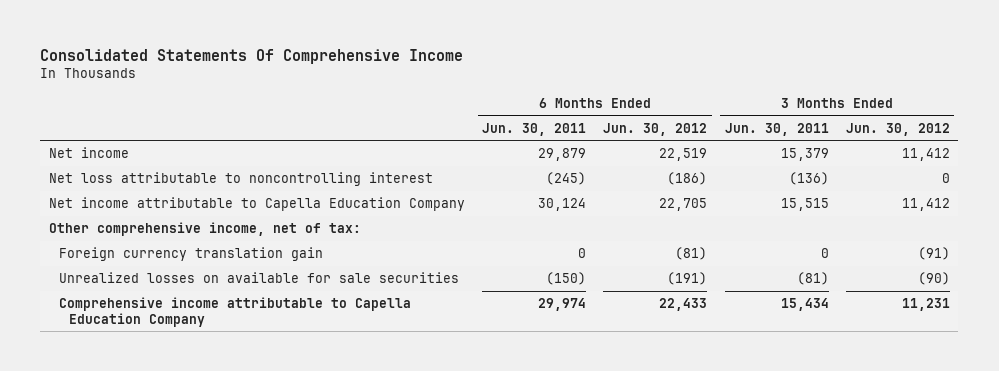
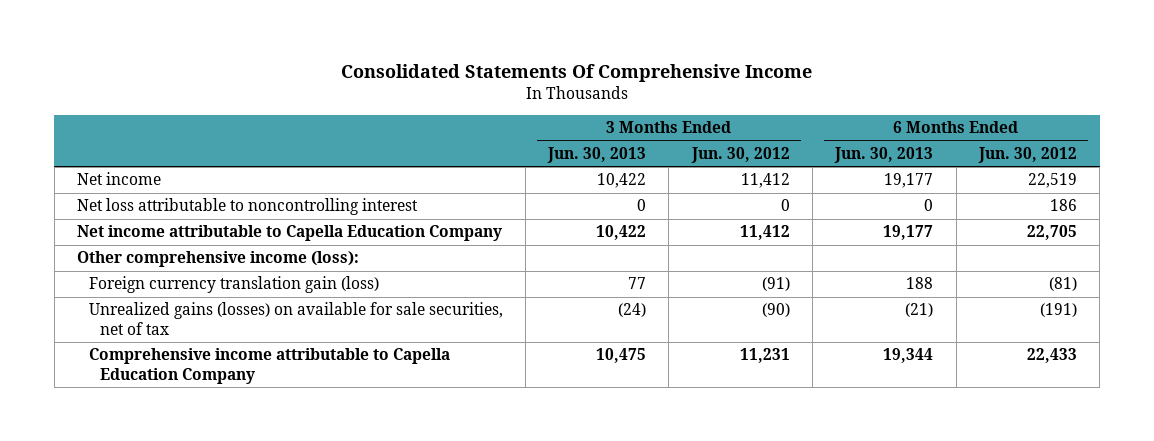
[482,123,587,137] Jun. 30, 2011 -> none
[724,123,829,137] Jun. 30, 2011 -> none
none -> [547,146,647,163] Jun. 30, 2013
none -> [834,146,934,163] Jun. 30, 2013
[667,172,708,186] (186) -> [1049,199,1077,212] 186
[49,222,362,237] Other comprehensive income, net of tax: -> [76,251,359,268] Other comprehensive income (loss):
[59,247,324,262] Foreign currency translation gain -> [88,276,379,294] Foreign currency translation gain (loss)
[59,272,460,284] Unrealized losses on available for sale securities -> [88,302,503,335] Unrealized gains (losses) on available for sale securities, net of tax

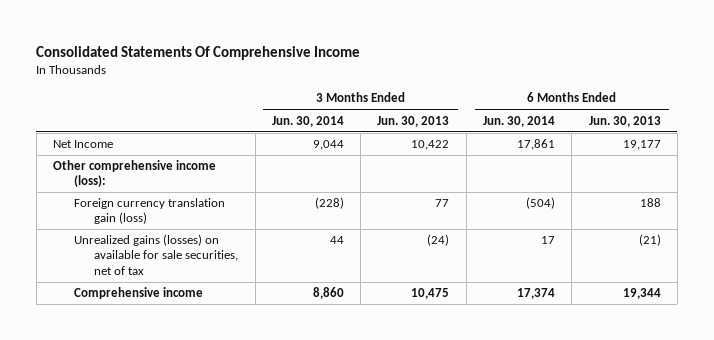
[690,146,790,163] Jun. 30, 2012 -> none
[977,146,1077,163] Jun. 30, 2012 -> none
none -> [271,115,344,127] Jun. 30, 2014
none -> [482,115,555,127] Jun. 30, 2014
[76,172,161,186] Net income -> none
[76,198,418,216] Net loss attributable to noncontrolling interest -> none
[76,225,502,242] Net income attributable to Capella Education Company -> [53,140,114,149] Net Income
[88,348,450,384] Comprehensive income attributable to Capella Education Company -> [73,287,203,300] Comprehensive income

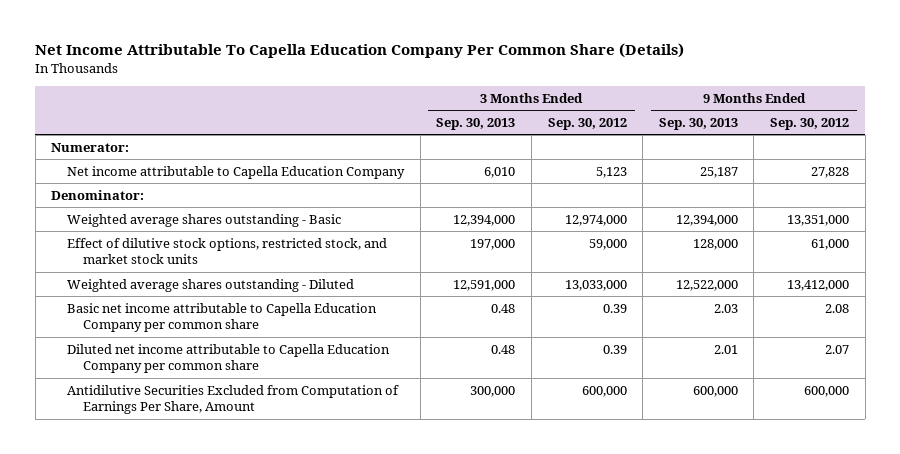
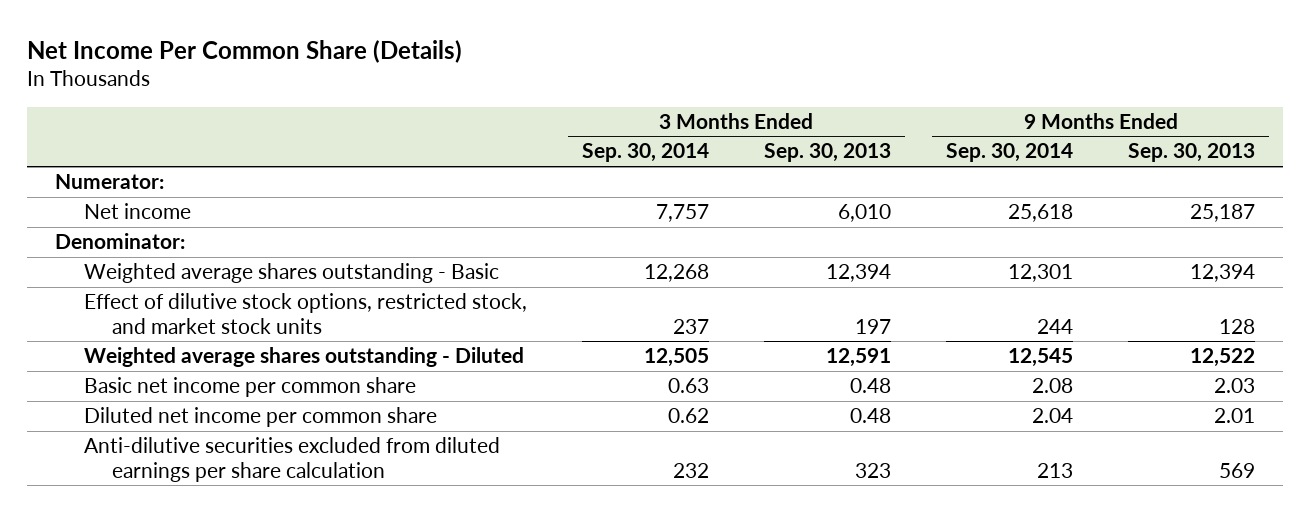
[35,43,685,59] Net Income Attributable To Capella Education Company Per Common Share (Details) -> [27,39,463,63] Net Income Per Common Share (Details)
[547,117,627,130] Sep. 30, 2012 -> none
[769,117,849,130] Sep. 30, 2012 -> none
none -> [581,143,709,163] Sep. 30, 2014
none -> [946,143,1074,163] Sep. 30, 2014
[67,165,406,179] Net income attributable to Capella Education Company -> [83,203,191,220] Net income
[453,214,516,226] 12,394,000 -> [825,264,891,283] 12,394
[675,214,738,226] 12,394,000 -> [1190,264,1256,283] 12,394
[470,238,516,250] 197,000 -> [854,318,891,334] 197
[692,238,738,250] 128,000 -> [1219,318,1256,334] 128
[453,279,516,291] 12,591,000 -> [825,348,891,368] 12,591
[675,279,738,291] 12,522,000 -> [1190,348,1256,368] 12,522
[67,302,378,333] Basic net income attributable to Capella Education Company per common share -> [83,377,416,398] Basic net income per common share
[67,343,391,374] Diluted net income attributable to Capella Education Company per common share -> [83,407,437,428] Diluted net income per common share
[67,384,400,415] Antidilutive Securities Excluded from Computation of Earnings Per Share, Amount -> [83,437,500,482] Anti-dilutive securities excluded from diluted earnings per share calculation
[470,385,516,397] 300,000 -> [854,462,891,478] 323
[692,385,738,397] 600,000 -> [1219,462,1256,478] 569

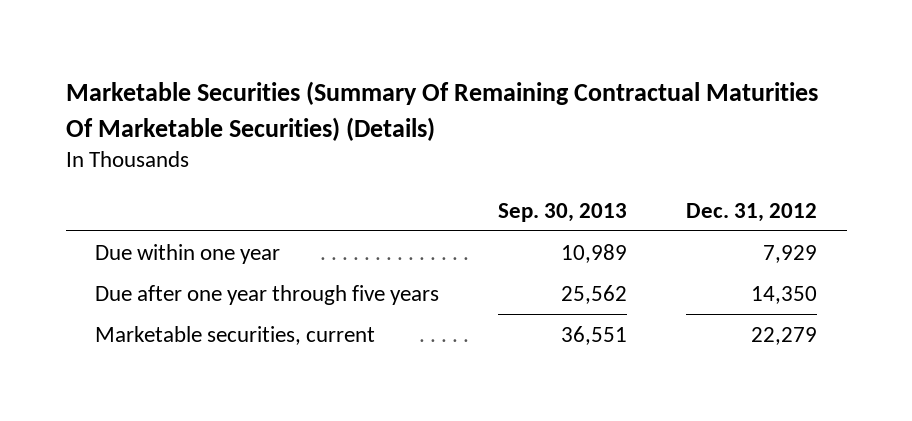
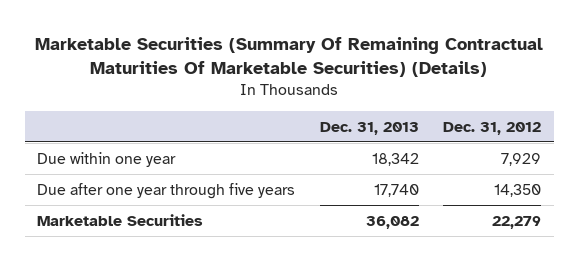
[498,202,628,222] Sep. 30, 2013 -> none
none -> [319,121,419,135] Dec. 31, 2013
[95,325,376,345] Marketable securities, current -> [37,213,204,226] Marketable Securities

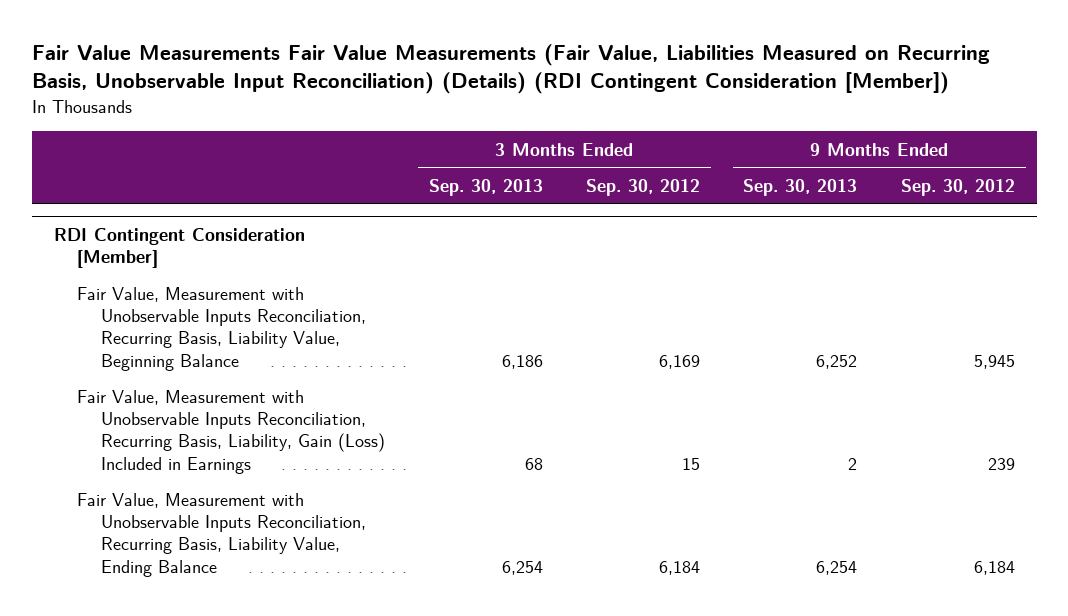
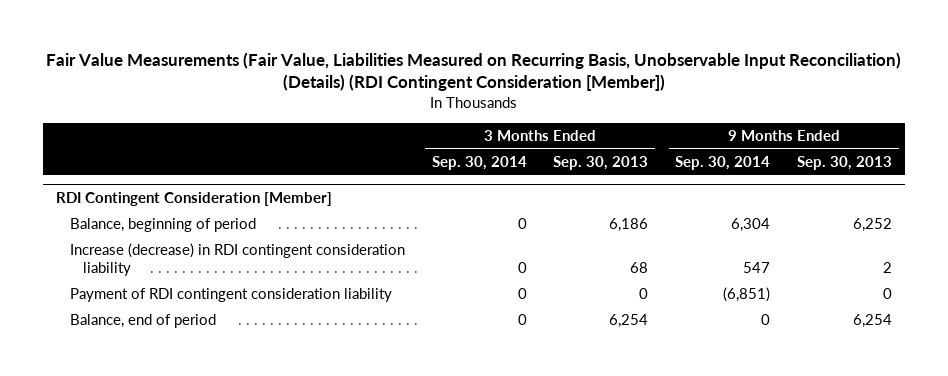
[31,44,990,95] Fair Value Measurements Fair Value Measurements (Fair Value, Liabilities Measured on Recurring Basis, Unobservable Input Reconciliation) (Details) (RDI Contingent Consideration [Member]) -> [46,51,902,92] Fair Value Measurements (Fair Value, Liabilities Measured on Recurring Basis, Unobservable Input Reconciliation) (Details) (RDI Contingent Consideration [Member])
[586,179,701,197] Sep. 30, 2012 -> none
[900,179,1015,197] Sep. 30, 2012 -> none
none -> [431,155,527,170] Sep. 30, 2014
none -> [675,155,771,170] Sep. 30, 2014
[77,286,367,371] Fair Value, Measurement with Unobservable Inputs Reconciliation, Recurring Basis, Liability Value, Beginning Balance -> [69,218,256,233] Balance, beginning of period
[77,389,386,474] Fair Value, Measurement with Unobservable Inputs Reconciliation, Recurring Basis, Liability, Gain (Loss) Included in Earnings -> [69,243,405,276] Increase (decrease) in RDI contingent consideration liability
none -> [69,288,392,303] Payment of RDI contingent consideration liability
[77,492,367,577] Fair Value, Measurement with Unobservable Inputs Reconciliation, Recurring Basis, Liability Value, Ending Balance -> [69,314,216,329] Balance, end of period

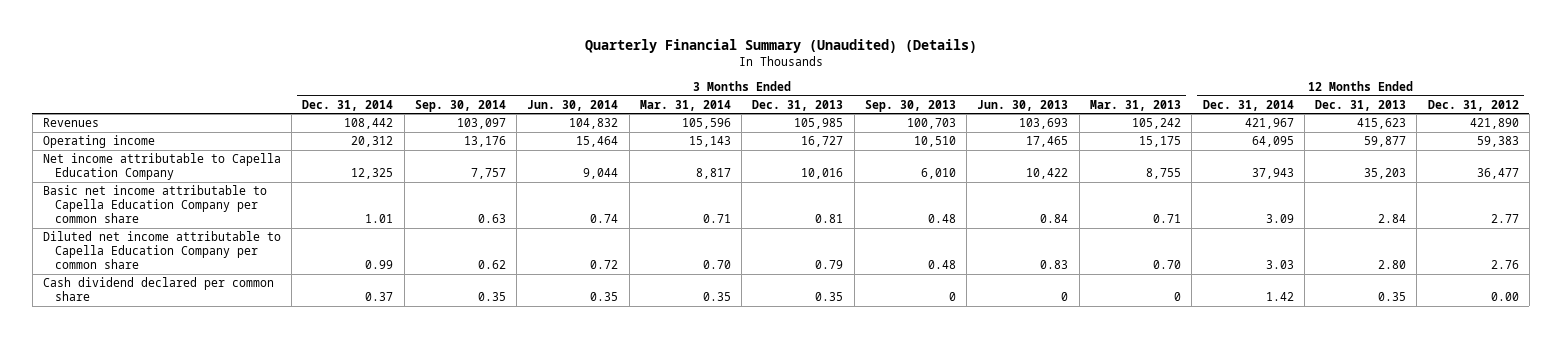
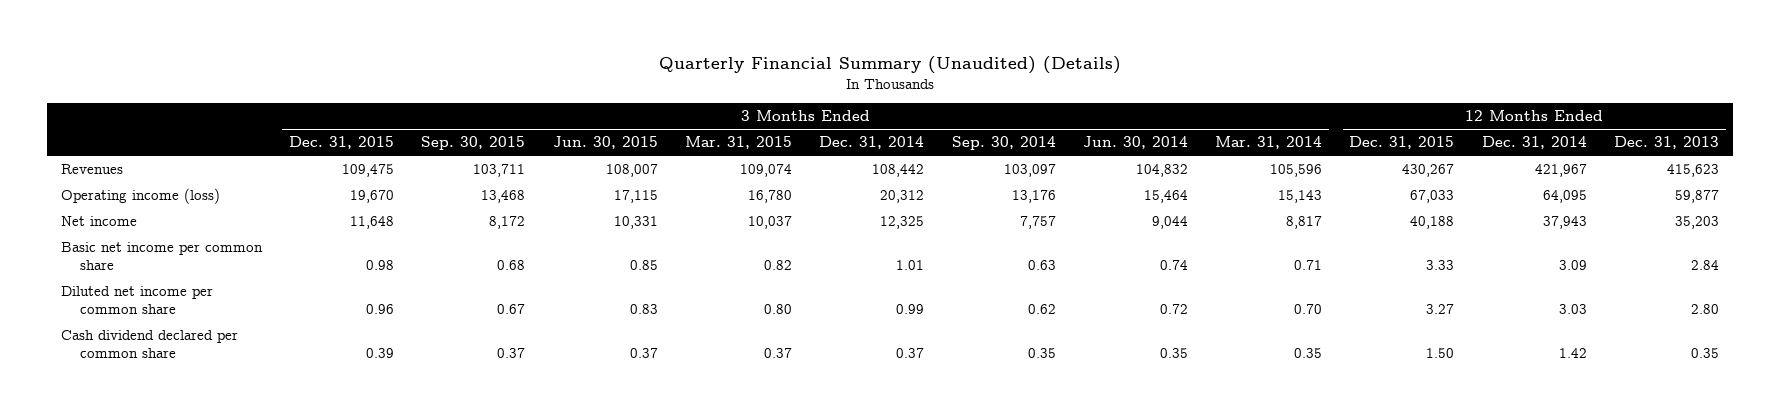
[752,99,844,111] Dec. 31, 2013 -> none
[864,99,956,112] Sep. 30, 2013 -> none
[977,99,1069,111] Jun. 30, 2013 -> none
[1090,99,1182,111] Mar. 31, 2013 -> none
[1427,99,1519,111] Dec. 31, 2012 -> none
none -> [289,136,395,150] Dec. 31, 2015
none -> [421,136,526,151] Sep. 30, 2015
none -> [552,136,658,150] Jun. 30, 2015
none -> [684,136,792,150] Mar. 31, 2015
none -> [1349,136,1455,150] Dec. 31, 2015
[42,135,155,149] Operating income -> [60,187,220,204] Operating income (loss)
[42,153,281,180] Net income attributable to Capella Education Company -> [60,215,137,226] Net income
[42,185,267,223] Basic net income attributable to Capella Education Company per common share -> [60,241,263,270] Basic net income per common share
[42,231,281,269] Diluted net income attributable to Capella Education Company per common share -> [60,285,213,314] Diluted net income per common share

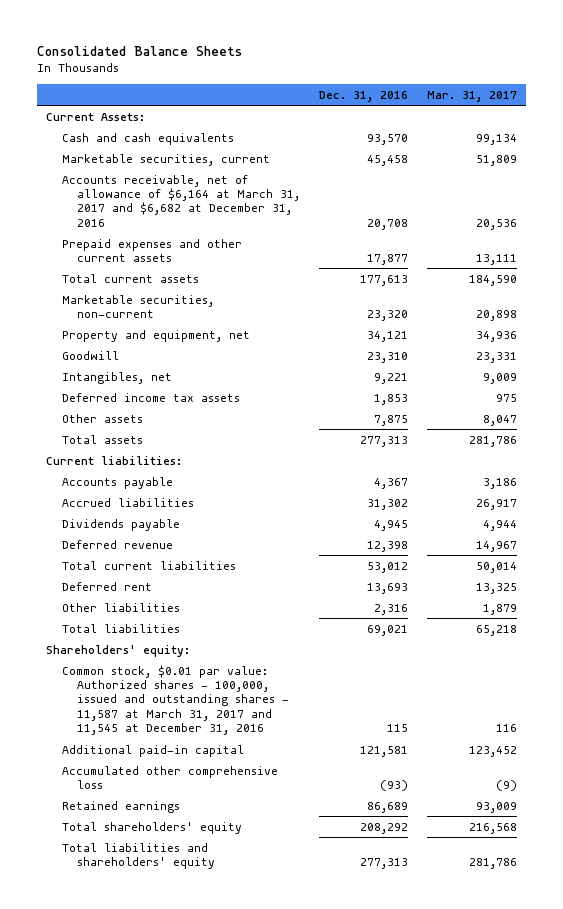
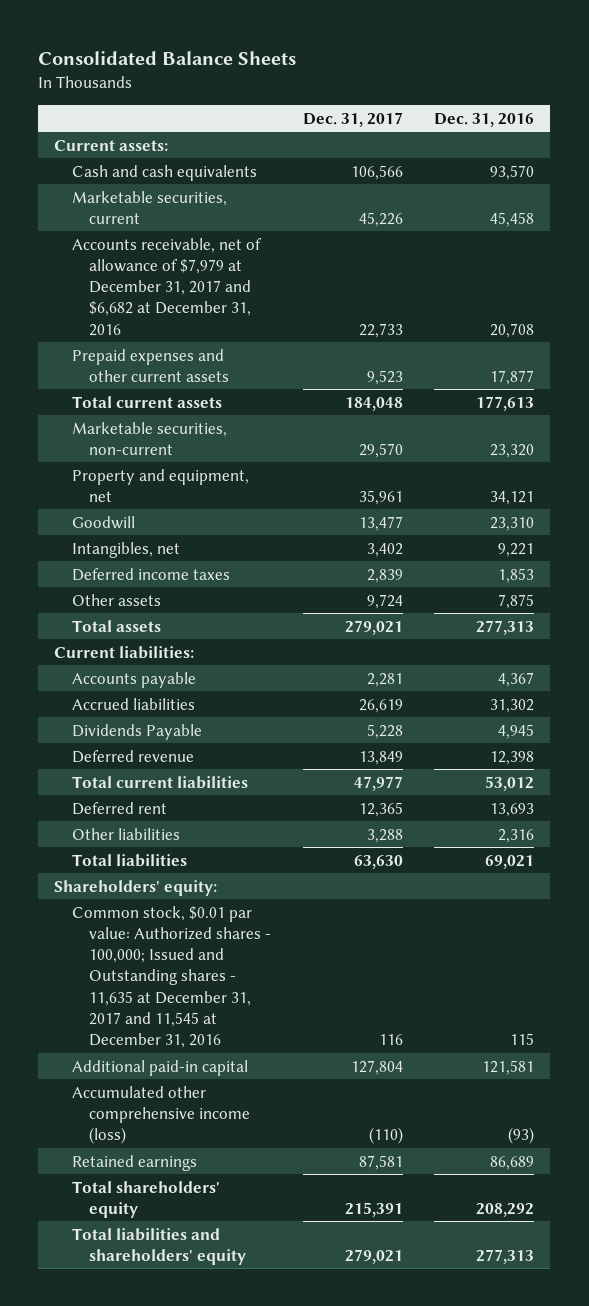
[426,90,517,102] Mar. 31, 2017 -> none
none -> [302,111,403,127] Dec. 31, 2017
[46,112,146,121] Current Assets: -> [54,139,169,151] Current assets:
[61,174,301,227] Accounts receivable, net of allowance of $6,164 at March 31, 2017 and $6,682 at December 31, 2016 -> [71,237,262,336] Accounts receivable, net of allowance of $7,979 at December 31, 2017 and $6,682 at December 31, 2016
[61,392,240,402] Deferred income tax assets -> [71,567,230,581] Deferred income taxes
[61,518,180,531] Dividends payable -> [71,723,202,740] Dividends Payable
[61,664,290,736] Common stock, $0.01 par value: Authorized shares - 100,000, issued and outstanding shares - 11,587 at March 31, 2017 and 11,545 at December 31, 2016 -> [71,905,272,1049] Common stock, $0.01 par value: Authorized shares - 100,000; Issued and Outstanding shares - 11,635 at December 31, 2017 and 11,545 at December 31, 2016
[61,765,278,790] Accumulated other comprehensive loss -> [71,1085,251,1145] Accumulated other comprehensive income (loss)

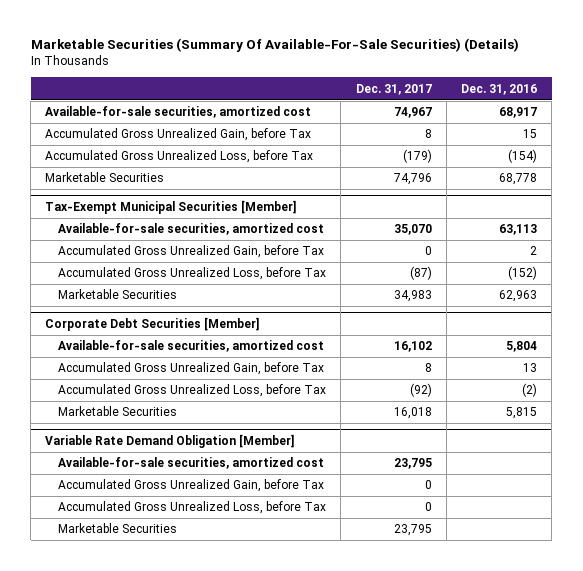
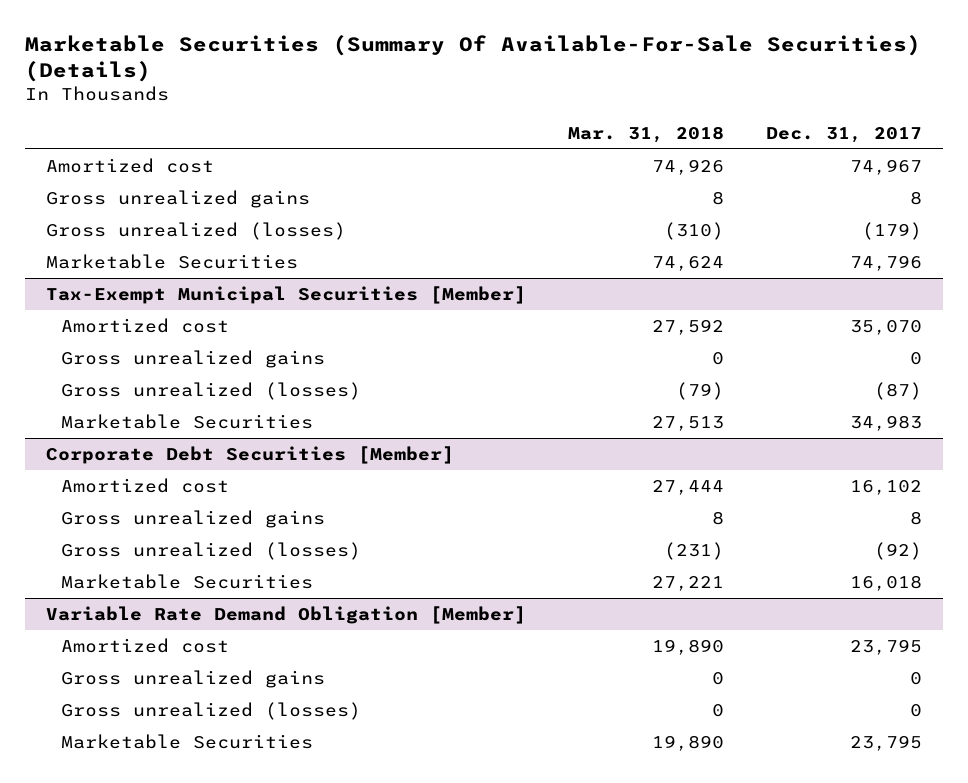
[461,83,538,95] Dec. 31, 2016 -> none
none -> [567,126,724,144] Mar. 31, 2018
[45,106,312,119] Available-for-sale securities, amortized cost -> [45,157,214,173] Amortized cost
[45,128,312,142] Accumulated Gross Unrealized Gain, before Tax -> [45,189,310,208] Gross unrealized gains
[45,150,314,164] Accumulated Gross Unrealized Loss, before Tax -> [45,221,346,240] Gross unrealized (losses)
[58,223,325,236] Available-for-sale securities, amortized cost -> [61,317,230,333] Amortized cost
[58,245,325,259] Accumulated Gross Unrealized Gain, before Tax -> [61,349,326,368] Gross unrealized gains
[58,267,327,281] Accumulated Gross Unrealized Loss, before Tax -> [61,381,362,400] Gross unrealized (losses)
[58,340,325,353] Available-for-sale securities, amortized cost -> [61,477,230,493] Amortized cost
[58,362,325,376] Accumulated Gross Unrealized Gain, before Tax -> [61,509,326,528] Gross unrealized gains
[58,384,327,398] Accumulated Gross Unrealized Loss, before Tax -> [61,541,362,560] Gross unrealized (losses)
[58,457,325,470] Available-for-sale securities, amortized cost -> [61,637,230,653] Amortized cost
[58,479,325,493] Accumulated Gross Unrealized Gain, before Tax -> [61,669,326,688] Gross unrealized gains
[58,501,327,515] Accumulated Gross Unrealized Loss, before Tax -> [61,701,362,720] Gross unrealized (losses)

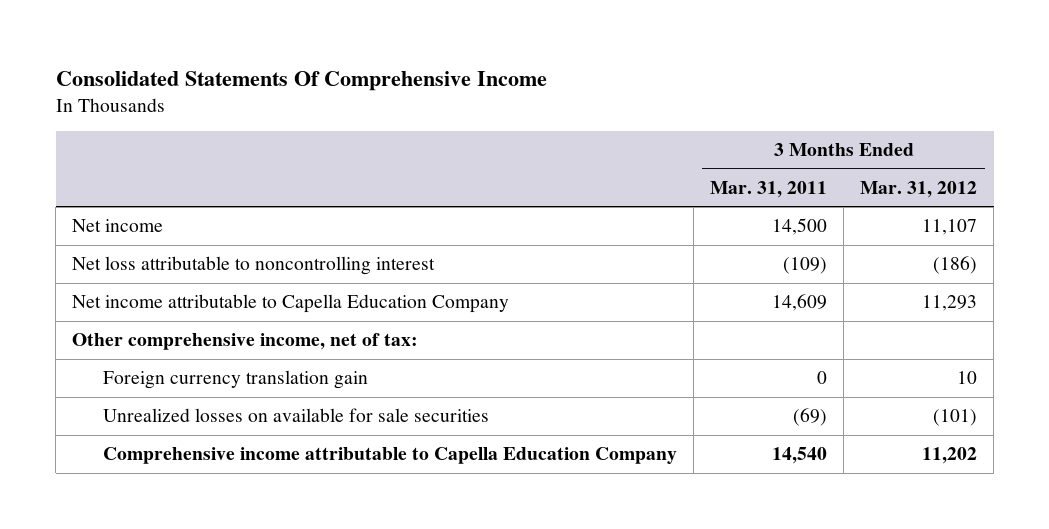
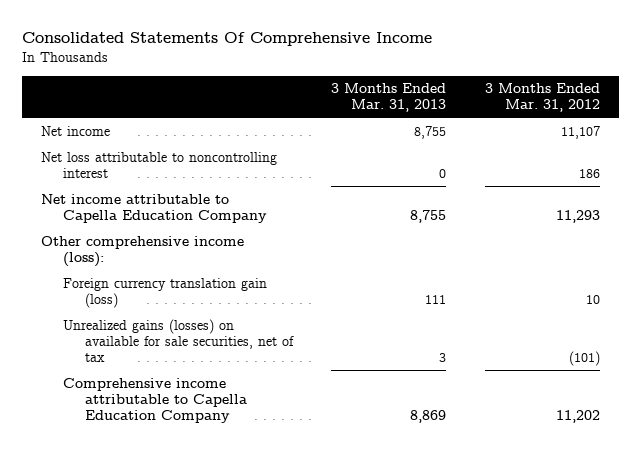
[709,180,827,198] Mar. 31, 2011 -> none
none -> [331,83,447,113] 3 Months Ended Mar. 31, 2013
[933,256,978,275] (186) -> [579,168,601,178] 186
[72,333,419,351] Other comprehensive income, net of tax: -> [41,235,245,267] Other comprehensive income (loss):
[102,370,368,390] Foreign currency translation gain -> [62,277,267,308] Foreign currency translation gain (loss)
[102,408,489,423] Unrealized losses on available for sale securities -> [62,318,294,362] Unrealized gains (losses) on available for sale securities, net of tax

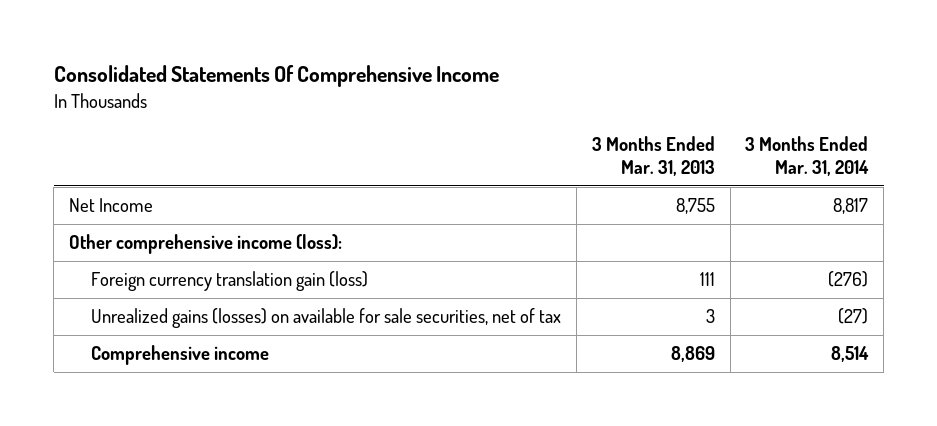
[485,83,601,113] 3 Months Ended Mar. 31, 2012 -> none
none -> [745,136,870,177] 3 Months Ended Mar. 31, 2014
[41,125,111,136] Net income -> none
[41,151,278,178] Net loss attributable to noncontrolling interest -> none
[41,193,267,223] Net income attributable to Capella Education Company -> [68,198,153,213] Net Income
[62,377,247,423] Comprehensive income attributable to Capella Education Company -> [91,345,270,366] Comprehensive income

